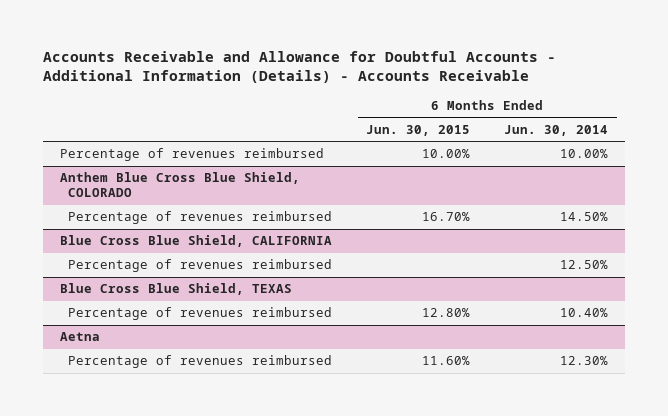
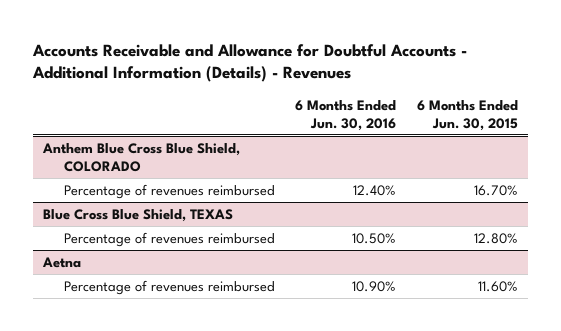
[42,50,556,84] Accounts Receivable and Allowance for Doubtful Accounts - Additional Information (Details) - Accounts Receivable -> [31,43,467,83] Accounts Receivable and Allowance for Doubtful Accounts - Additional Information (Details) - Revenues
[504,125,609,137] Jun. 30, 2014 -> none
none -> [295,99,397,131] 6 Months Ended Jun. 30, 2016
[59,148,324,162] Percentage of revenues reimbursed -> none
[59,235,332,248] Blue Cross Blue Shield, CALIFORNIA -> none
[68,259,333,273] Percentage of revenues reimbursed -> none

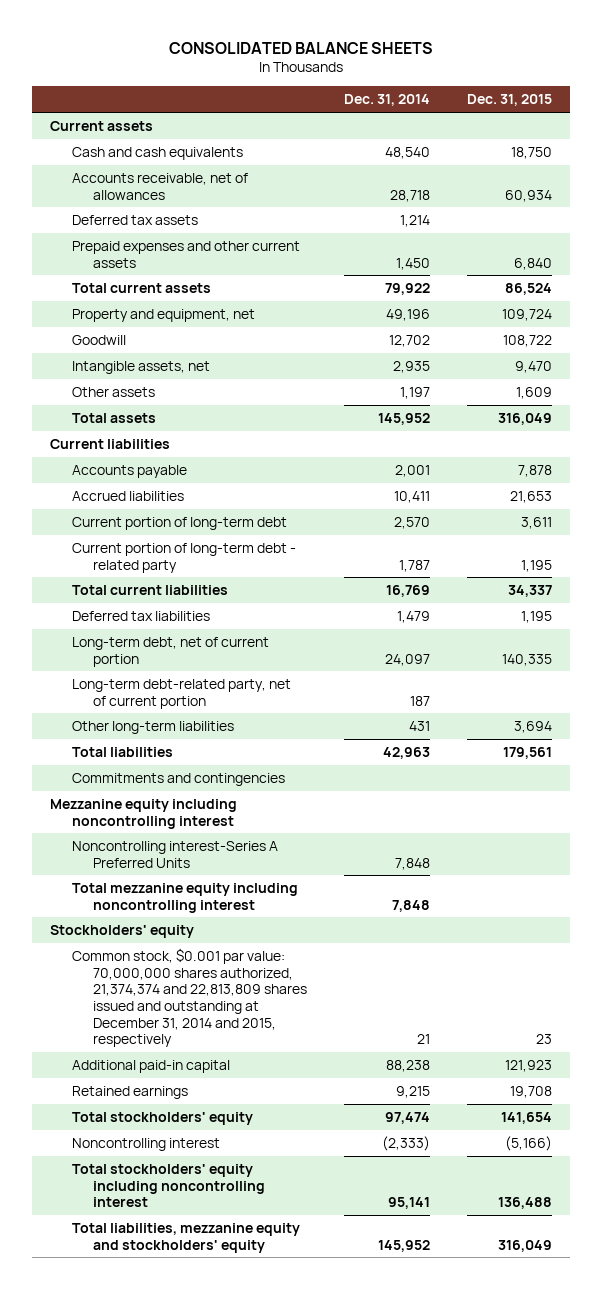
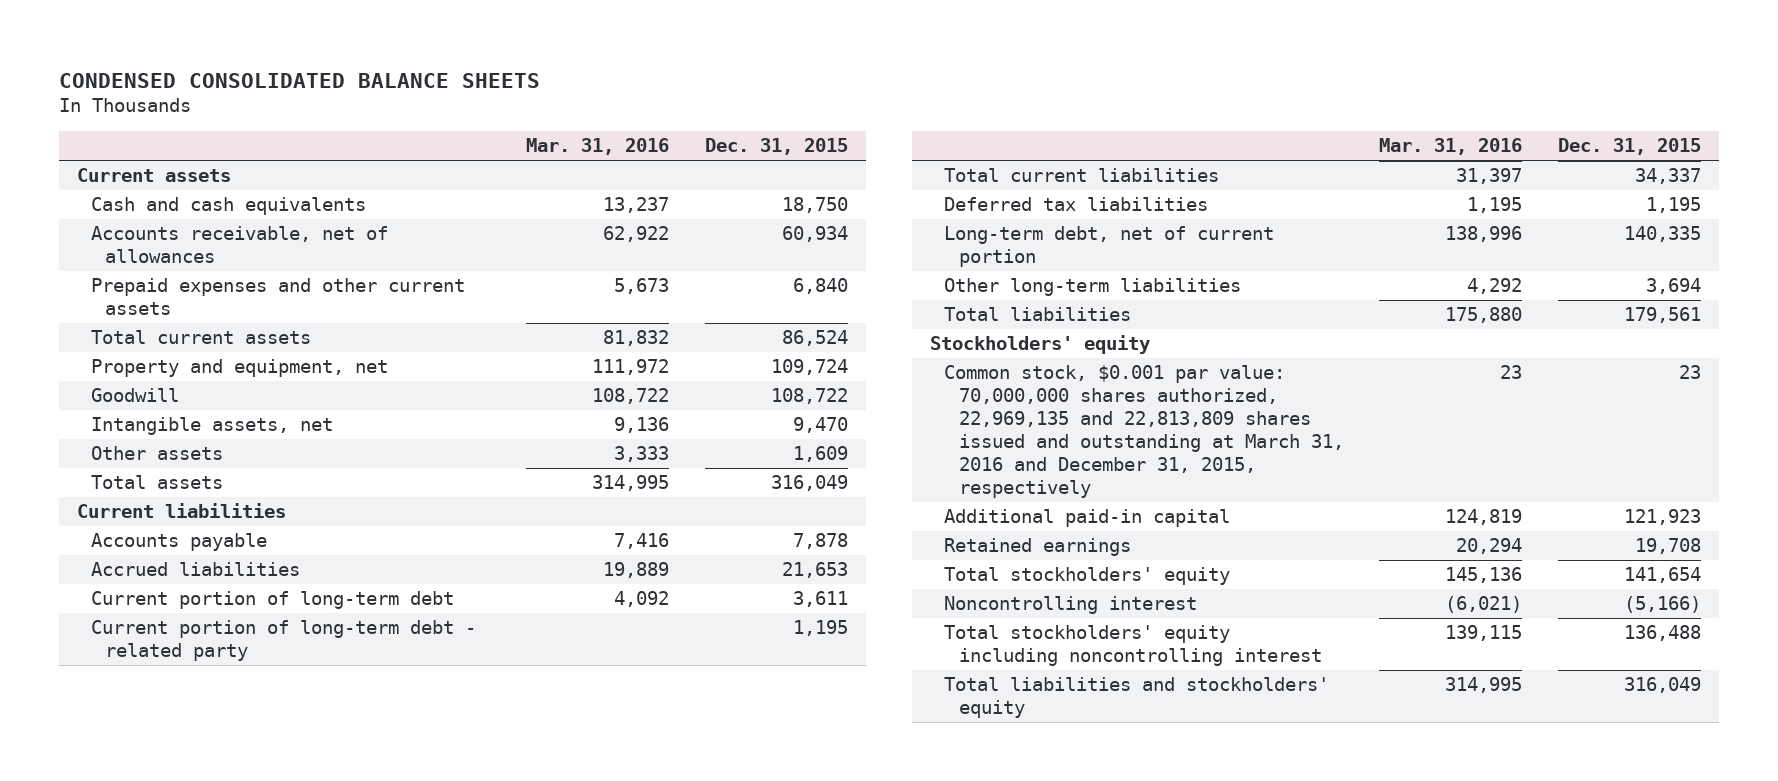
[168,41,433,54] CONSOLIDATED BALANCE SHEETS -> [58,72,540,88] CONDENSED CONSOLIDATED BALANCE SHEETS
[343,94,430,107] Dec. 31, 2014 -> none
none -> [526,138,670,156] Mar. 31, 2016
[71,214,198,225] Deferred tax assets -> none
[71,678,291,709] Long-term debt-related party, net of current portion -> none
[71,772,285,786] Commitments and contingencies -> none
[50,798,238,829] Mezzanine equity including noncontrolling interest -> none
[71,840,278,868] Noncontrolling interest-Series A Preferred Units -> none
[71,882,298,913] Total mezzanine equity including noncontrolling interest -> none
[71,947,308,1048] Common stock, $0.001 par value: 70,000,000 shares authorized, 21,374,374 and 22,813,809 shares issued and outstanding at December 31, 2014 and 2015, respectively -> [944,365,1344,499] Common stock, $0.001 par value: 70,000,000 shares authorized, 22,969,135 and 22,813,809 shares issued and outstanding at March 31, 2016 and December 31, 2015, respectively
[71,1222,300,1253] Total liabilities, mezzanine equity and stockholders' equity -> [944,677,1330,719] Total liabilities and stockholders' equity

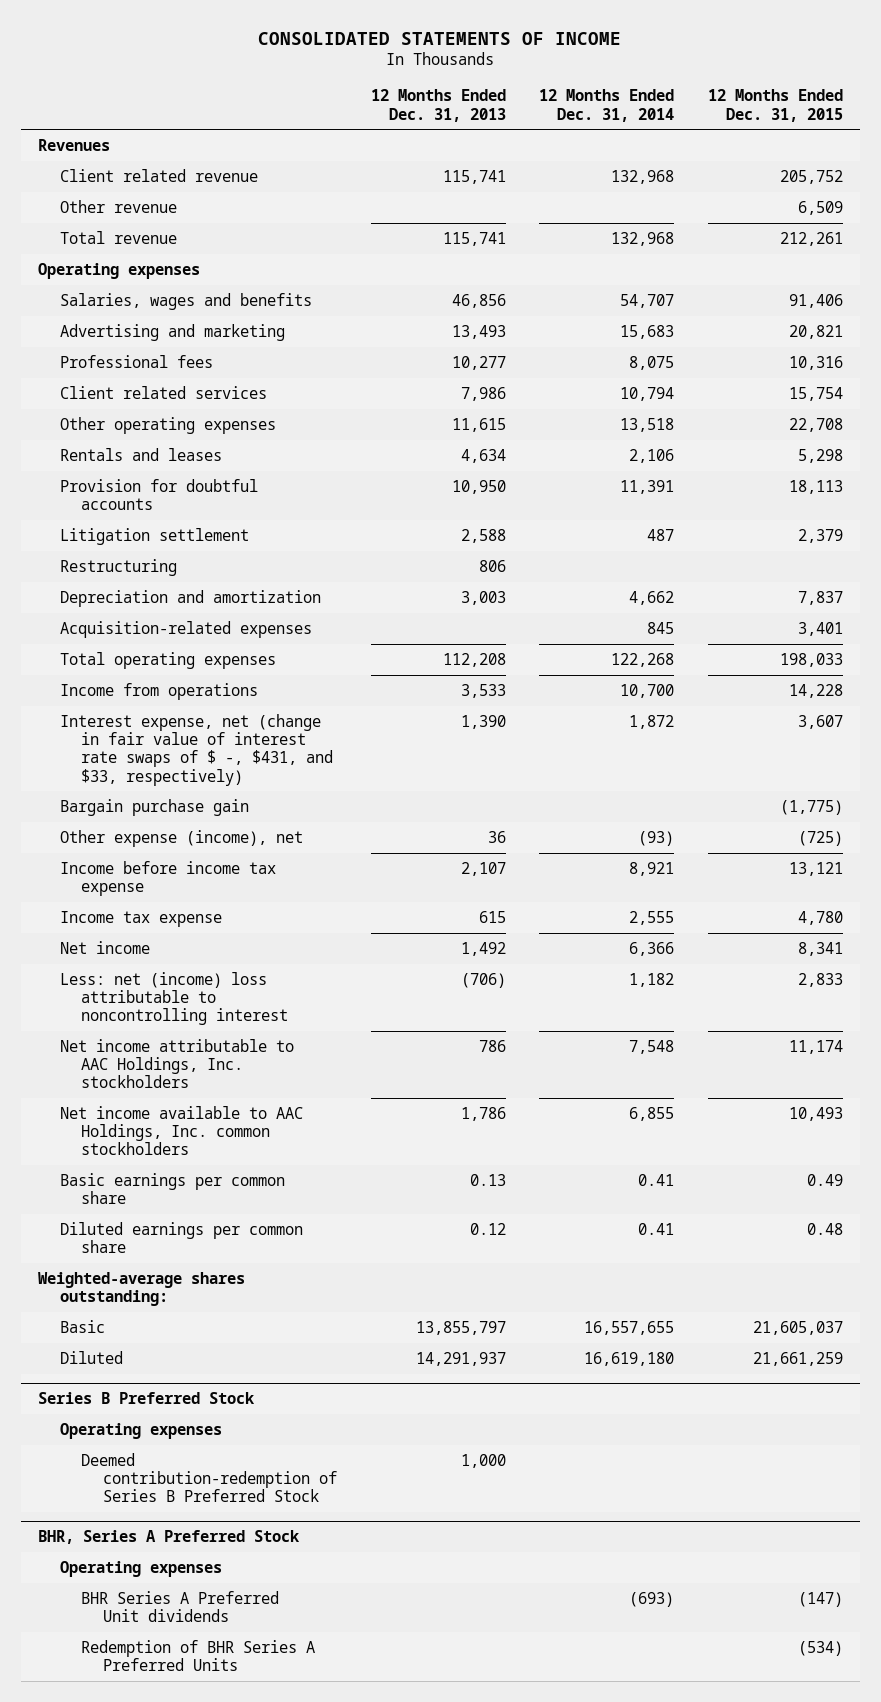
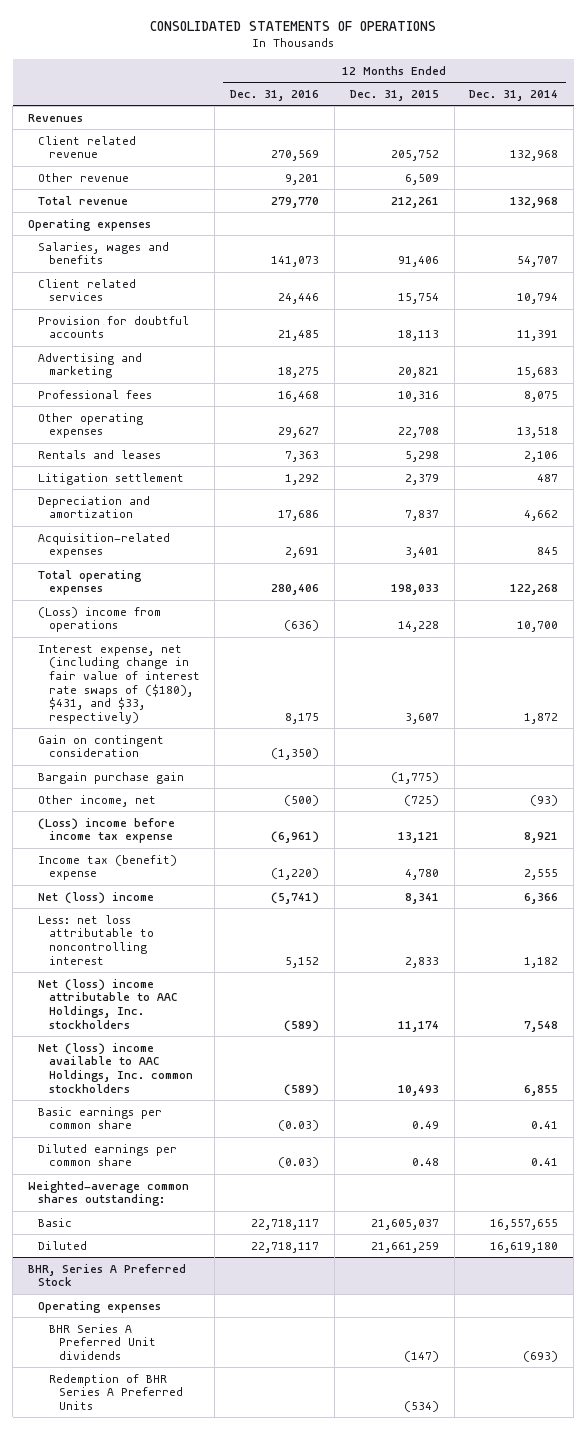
[258,31,622,45] CONSOLIDATED STATEMENTS OF INCOME -> [150,21,437,32] CONSOLIDATED STATEMENTS OF OPERATIONS
[370,89,506,122] 12 Months Ended Dec. 31, 2013 -> none
none -> [230,89,320,101] Dec. 31, 2016
[59,385,267,399] Client related services -> [38,278,137,302] Client related services
[59,478,258,511] Provision for doubtful accounts -> [38,315,190,339] Provision for doubtful accounts
[59,558,177,576] Restructuring -> none
[59,682,258,700] Income from operations -> [38,606,162,633] (Loss) income from operations
[59,713,334,786] Interest expense, net (change in fair value of interest rate swaps of $ -, $431, and $33, respectively) -> [38,644,200,725] Interest expense, net (including change in fair value of interest rate swaps of ($180), $431, and $33, respectively)
none -> [38,734,165,758] Gain on contingent consideration
[59,829,303,847] Other expense (income), net -> [38,794,157,807] Other income, net
[59,860,276,897] Income before income tax expense -> [38,817,176,844] (Loss) income before income tax expense
[59,910,222,927] Income tax expense -> [38,854,178,881] Income tax (benefit) expense
[59,940,150,954] Net income -> [38,891,155,904] Net (loss) income
[59,971,289,1026] Less: net (income) loss attributable to noncontrolling interest -> [38,914,154,965] Less: net loss attributable to noncontrolling interest
[59,1038,294,1089] Net income attributable to AAC Holdings, Inc. stockholders -> [38,978,178,1029] Net (loss) income attributable to AAC Holdings, Inc. stockholders
[59,1105,303,1156] Net income available to AAC Holdings, Inc. common stockholders -> [38,1042,193,1093] Net (loss) income available to AAC Holdings, Inc. common stockholders
[37,1271,245,1307] Weighted-average shares outstanding: -> [28,1180,190,1207] Weighted-average common shares outstanding:
[37,1391,255,1404] Series B Preferred Stock -> none
[59,1422,222,1439] Operating expenses -> none
[81,1452,338,1503] Deemed contribution-redemption of Series B Preferred Stock -> none

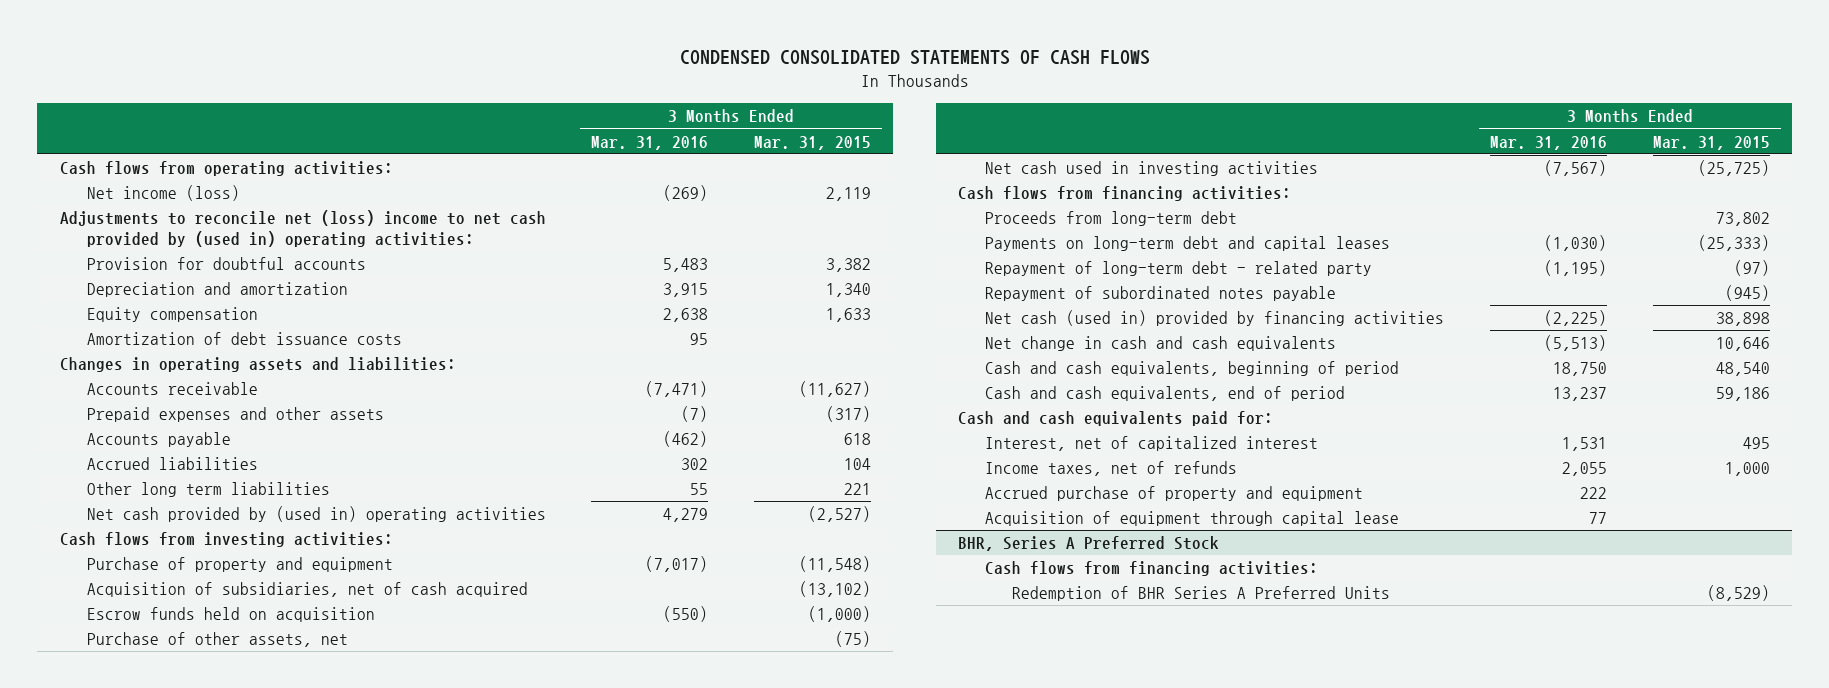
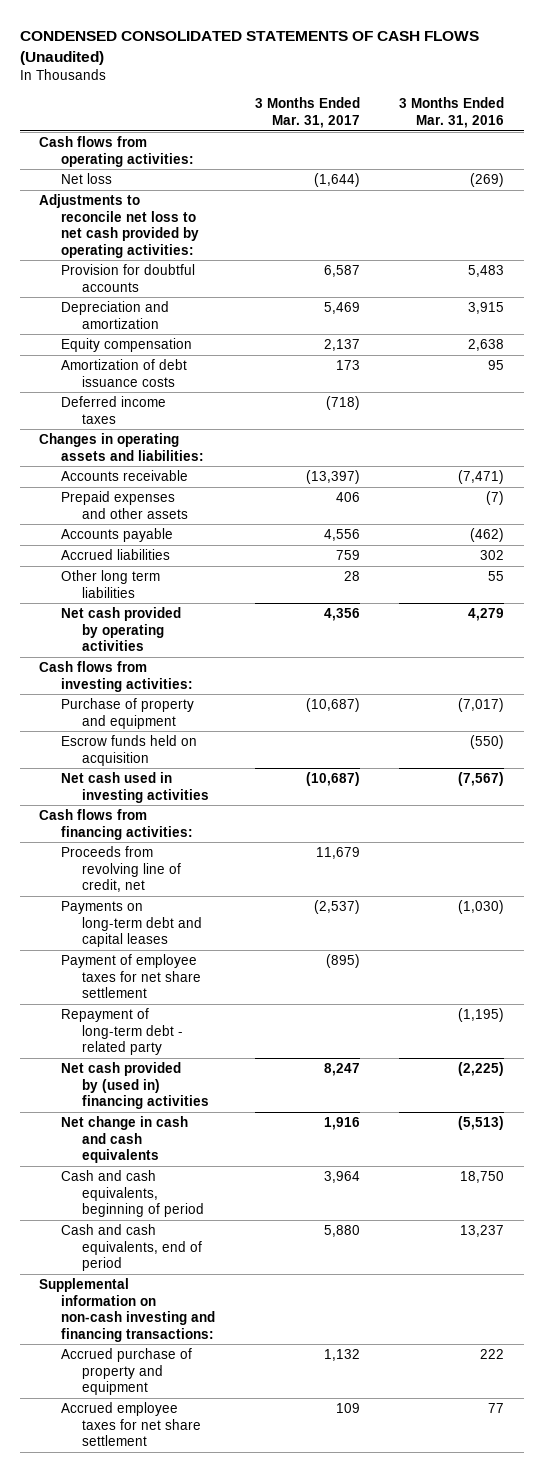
[679,50,1150,66] CONDENSED CONSOLIDATED STATEMENTS OF CASH FLOWS -> [19,30,479,65] CONDENSED CONSOLIDATED STATEMENTS OF CASH FLOWS (Unaudited)
[753,135,871,150] Mar. 31, 2015 -> none
none -> [254,97,360,128] 3 Months Ended Mar. 31, 2017
[86,185,240,202] Net income (loss) -> [60,173,112,185] Net loss
[59,210,546,247] Adjustments to reconcile net (loss) income to net cash provided by (used in) operating activities: -> [39,194,199,258] Adjustments to reconcile net loss to net cash provided by operating activities:
none -> [60,396,166,424] Deferred income taxes
[86,506,546,523] Net cash provided by (used in) operating activities -> [60,607,181,652] Net cash provided by operating activities
[86,582,528,598] Acquisition of subsidiaries, net of cash acquired -> none
[86,632,348,648] Purchase of other assets, net -> none
[985,211,1238,227] Proceeds from long-term debt -> none
none -> [60,846,182,893] Proceeds from revolving line of credit, net
none -> [60,954,202,999] Payment of employee taxes for net share settlement
[985,286,1337,302] Repayment of subordinated notes payable -> none
[985,310,1445,327] Net cash (used in) provided by financing activities -> [60,1062,210,1110] Net cash provided by (used in) financing activities
[958,411,1274,427] Cash and cash equivalents paid for: -> none
[985,436,1319,452] Interest, net of capitalized interest -> none
[985,461,1238,477] Income taxes, net of refunds -> none
none -> [39,1278,215,1342] Supplemental information on non-cash investing and financing transactions:
[985,511,1400,527] Acquisition of equipment through capital lease -> none
[958,536,1220,552] BHR, Series A Preferred Stock -> none
[985,561,1319,577] Cash flows from financing activities: -> none
[1012,586,1391,602] Redemption of BHR Series A Preferred Units -> none
none -> [60,1402,202,1447] Accrued employee taxes for net share settlement

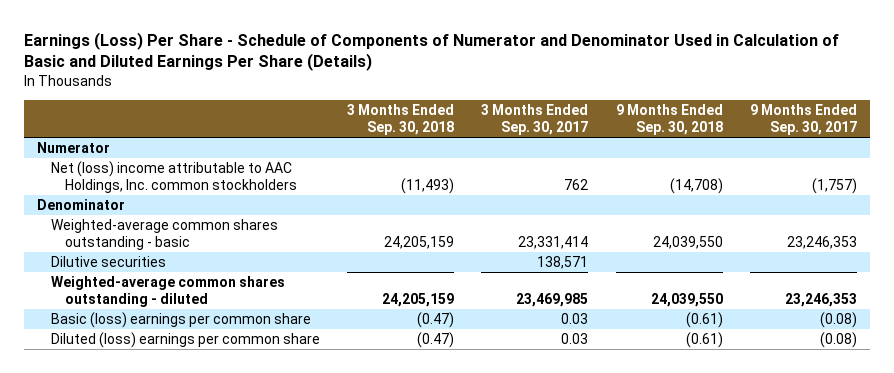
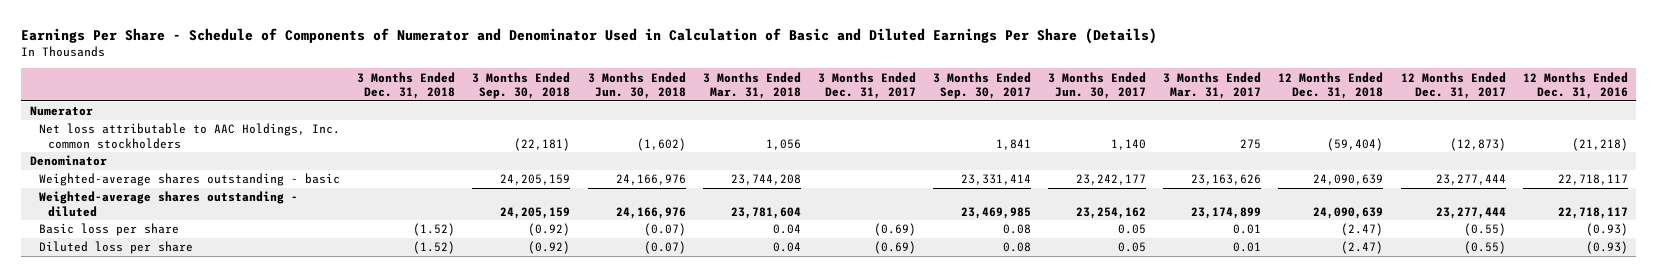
[23,31,839,72] Earnings (Loss) Per Share - Schedule of Components of Numerator and Denominator Used in Calculation of Basic and Diluted Earnings Per Share (Details) -> [21,28,1158,45] Earnings Per Share - Schedule of Components of Numerator and Denominator Used in Calculation of Basic and Diluted Earnings Per Share (Details)
[615,104,723,135] 9 Months Ended Sep. 30, 2018 -> none
[749,104,857,135] 9 Months Ended Sep. 30, 2017 -> none
none -> [357,71,456,99] 3 Months Ended Dec. 31, 2018
none -> [587,71,686,99] 3 Months Ended Jun. 30, 2018
none -> [702,71,801,99] 3 Months Ended Mar. 31, 2018
none -> [817,71,916,99] 3 Months Ended Dec. 31, 2017
none -> [1048,71,1147,99] 3 Months Ended Jun. 30, 2017
none -> [1163,71,1262,99] 3 Months Ended Mar. 31, 2017
none -> [1278,71,1384,99] 12 Months Ended Dec. 31, 2018
none -> [1400,71,1506,99] 12 Months Ended Dec. 31, 2017
none -> [1522,71,1628,99] 12 Months Ended Dec. 31, 2016
[51,161,297,193] Net (loss) income attributable to AAC Holdings, Inc. common stockholders -> [39,123,341,149] Net loss attributable to AAC Holdings, Inc. common stockholders
[401,177,455,194] (11,493) -> [514,137,571,151] (22,181)
[564,178,589,190] 762 -> [995,138,1031,150] 1,841
[51,256,167,268] Dilutive securities -> none
[51,219,279,250] Weighted-average common shares outstanding - basic -> [39,173,341,187] Weighted-average shares outstanding - basic
[51,276,286,307] Weighted-average common shares outstanding - diluted -> [39,191,299,217] Weighted-average shares outstanding - diluted
[51,312,312,329] Basic (loss) earnings per common share -> [39,223,180,237] Basic loss per share
[417,312,455,329] (0.47) -> [528,223,571,237] (0.92)
[561,313,589,325] 0.03 -> [1002,224,1031,235] 0.08
[51,332,321,349] Diluted (loss) earnings per common share -> [39,241,194,255] Diluted loss per share
[417,332,455,349] (0.47) -> [528,241,571,255] (0.92)
[561,333,589,345] 0.03 -> [1002,242,1031,253] 0.08

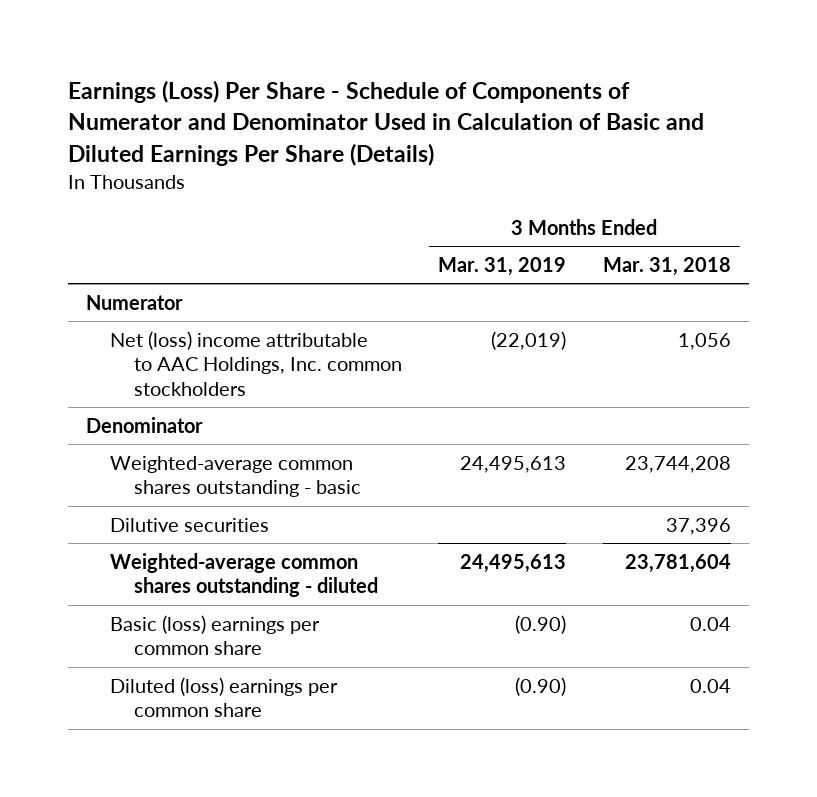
[21,28,1158,45] Earnings Per Share - Schedule of Components of Numerator and Denominator Used in Calculation of Basic and Diluted Earnings Per Share (Details) -> [68,80,705,166] Earnings (Loss) Per Share - Schedule of Components of Numerator and Denominator Used in Calculation of Basic and Diluted Earnings Per Share (Details)
[357,71,456,99] 3 Months Ended Dec. 31, 2018 -> none
[472,71,571,99] 3 Months Ended Sep. 30, 2018 -> none
[587,71,686,99] 3 Months Ended Jun. 30, 2018 -> none
[817,71,916,99] 3 Months Ended Dec. 31, 2017 -> none
[932,71,1031,99] 3 Months Ended Sep. 30, 2017 -> none
[1048,71,1147,99] 3 Months Ended Jun. 30, 2017 -> none
[1163,71,1262,99] 3 Months Ended Mar. 31, 2017 -> none
[1278,71,1384,99] 12 Months Ended Dec. 31, 2018 -> none
[1400,71,1506,99] 12 Months Ended Dec. 31, 2017 -> none
[1522,71,1628,99] 12 Months Ended Dec. 31, 2016 -> none
none -> [438,256,567,276] Mar. 31, 2019
[39,123,341,149] Net loss attributable to AAC Holdings, Inc. common stockholders -> [110,330,402,396] Net (loss) income attributable to AAC Holdings, Inc. common stockholders
[39,173,341,187] Weighted-average shares outstanding - basic -> [110,455,361,498] Weighted-average common shares outstanding - basic
none -> [110,517,270,532] Dilutive securities
[39,191,299,217] Weighted-average shares outstanding - diluted -> [110,552,378,598] Weighted-average common shares outstanding - diluted
[39,223,180,237] Basic loss per share -> [110,614,321,656] Basic (loss) earnings per common share
[39,241,194,255] Diluted loss per share -> [110,676,339,718] Diluted (loss) earnings per common share

